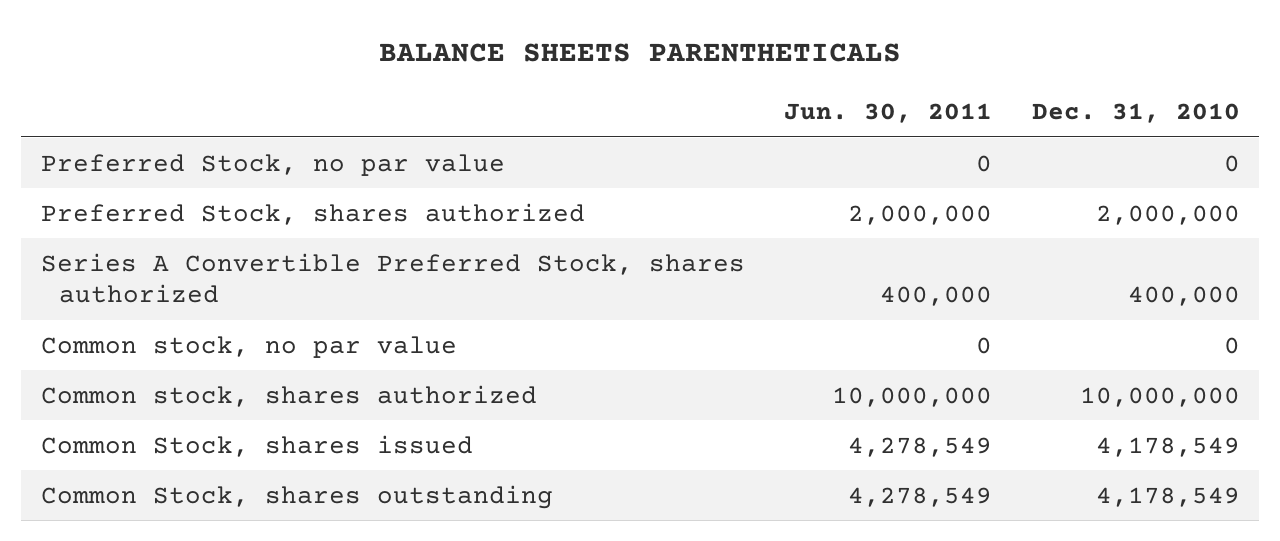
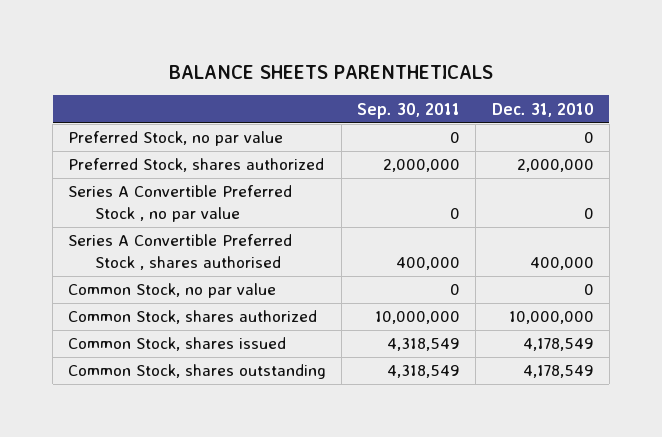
[784,103,993,124] Jun. 30, 2011 -> none
none -> [357,102,461,119] Sep. 30, 2011
none -> [68,185,293,223] Series A Convertible Preferred Stock , no par value
[40,252,745,303] Series A Convertible Preferred Stock, shares authorized -> [68,234,293,271] Series A Convertible Preferred Stock , shares authorised
[40,335,457,358] Common stock, no par value -> [68,283,277,299] Common Stock, no par value
[40,384,537,407] Common stock, shares authorized -> [68,310,318,325] Common Stock, shares authorized

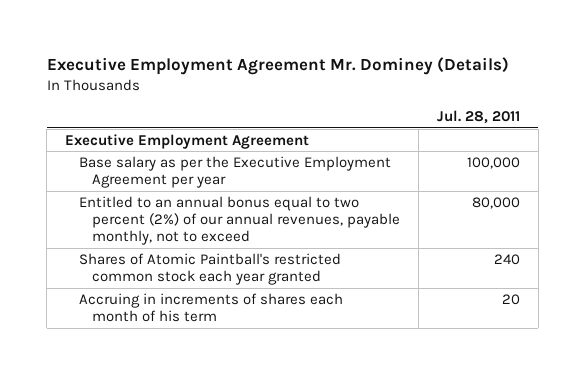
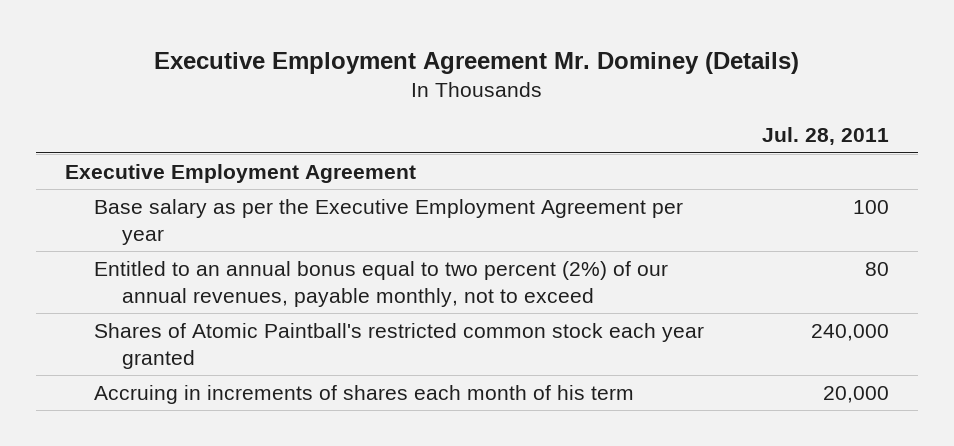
[466,156,520,169] 100,000 -> [852,199,889,214] 100
[471,196,520,209] 80,000 -> [864,261,889,276] 80
[493,253,520,265] 240 -> [810,323,889,341] 240,000
[501,293,520,305] 20 -> [822,385,889,403] 20,000

